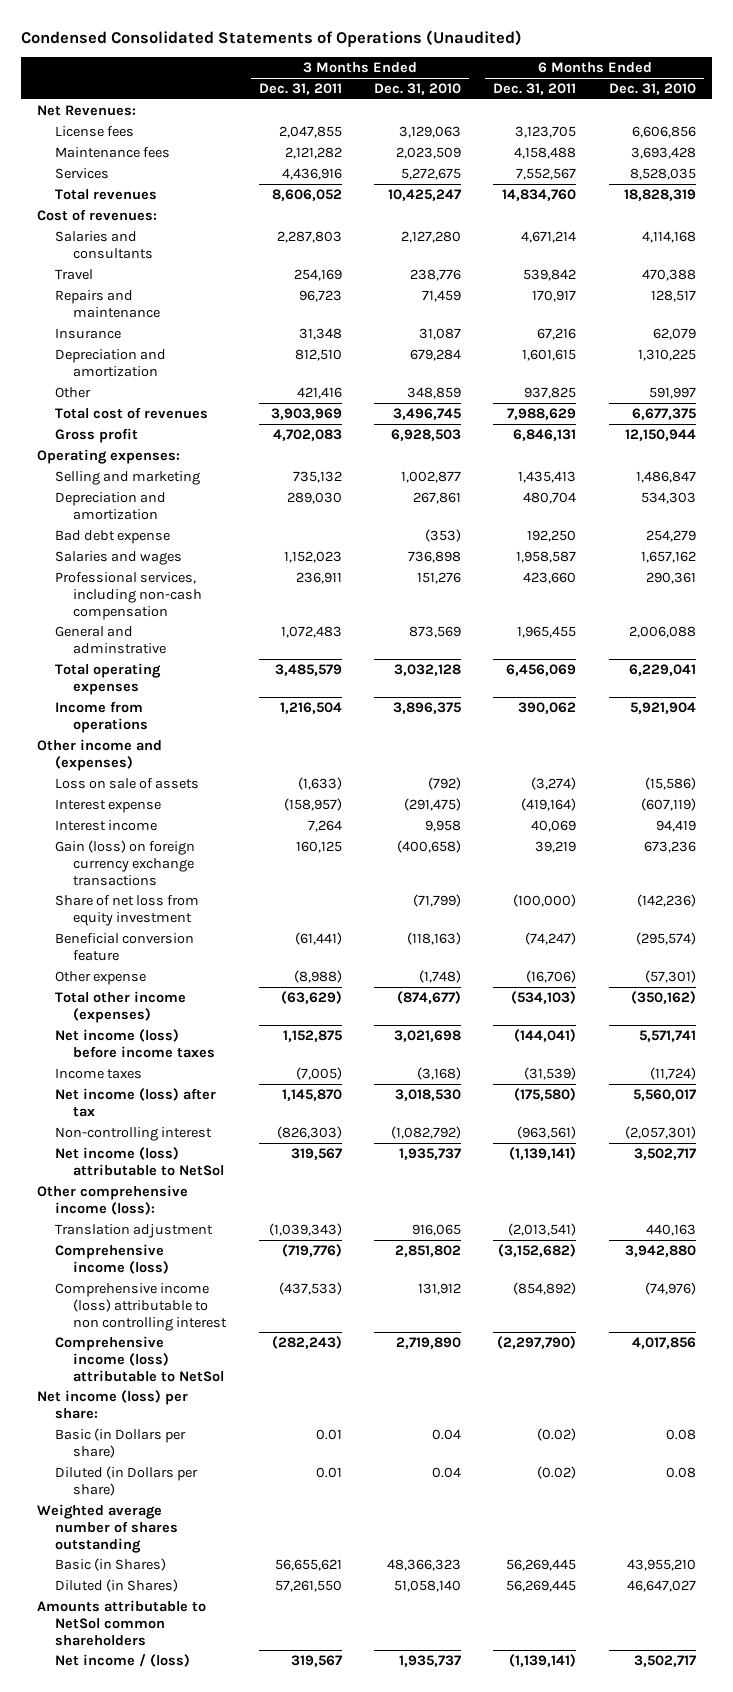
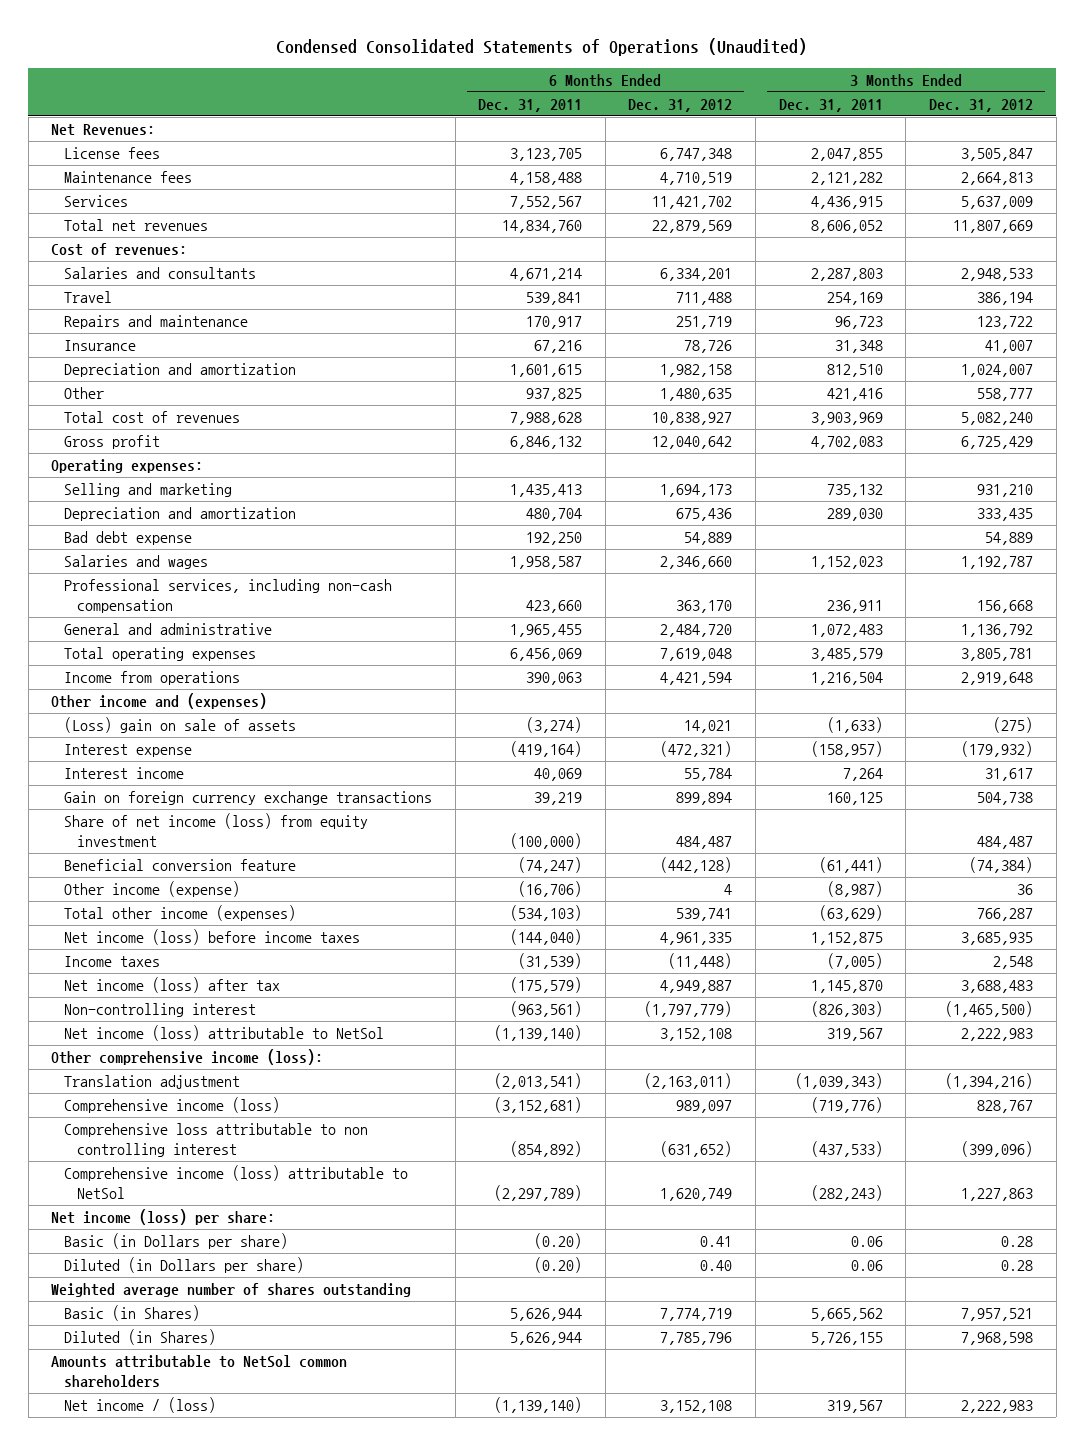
[374,82,462,95] Dec. 31, 2010 -> none
[608,82,696,95] Dec. 31, 2010 -> none
none -> [628,98,733,112] Dec. 31, 2012
none -> [928,98,1033,112] Dec. 31, 2012
[281,167,342,180] 4,436,916 -> [810,195,883,209] 4,436,915
[55,188,158,200] Total revenues -> [63,218,208,231] Total net revenues
[523,268,577,281] 539,842 -> [526,291,583,305] 539,841
[507,407,577,420] 7,988,629 -> [510,411,583,425] 7,988,628
[513,428,577,441] 6,846,131 -> [510,435,583,449] 6,846,132
[55,625,167,654] General and adminstrative -> [63,622,272,635] General and administrative
[518,701,577,714] 390,062 -> [526,671,583,685] 390,063
[55,777,200,789] Loss on sale of assets -> [63,716,296,733] (Loss) gain on sale of assets
[55,839,196,886] Gain (loss) on foreign currency exchange transactions -> [63,790,432,805] Gain on foreign currency exchange transactions
[55,894,200,926] Share of net loss from equity investment -> [63,812,368,848] Share of net income (loss) from equity investment
[55,970,147,985] Other expense -> [63,880,240,897] Other income (expense)
[293,969,342,983] (8,988) -> [826,880,883,897] (8,987)
[514,1028,577,1042] (144,041) -> [510,928,583,945] (144,040)
[514,1087,577,1101] (175,580) -> [510,976,583,993] (175,579)
[509,1146,577,1160] (1,139,141) -> [494,1024,583,1041] (1,139,140)
[498,1243,577,1257] (3,152,682) -> [494,1096,583,1113] (3,152,681)
[55,1282,228,1331] Comprehensive income (loss) attributable to non controlling interest -> [63,1122,368,1158] Comprehensive loss attributable to non controlling interest
[497,1335,577,1349] (2,297,790) -> [494,1185,583,1202] (2,297,789)
[315,1428,342,1440] 0.01 -> [850,1235,883,1247] 0.06
[537,1427,577,1441] (0.02) -> [534,1232,583,1249] (0.20)
[315,1466,342,1478] 0.01 -> [850,1259,883,1271] 0.06
[537,1465,577,1479] (0.02) -> [534,1256,583,1273] (0.20)
[274,1558,342,1571] 56,655,621 -> [810,1307,883,1321] 5,665,562
[506,1558,577,1571] 56,269,445 -> [510,1307,583,1321] 5,626,944
[274,1579,342,1592] 57,261,550 -> [810,1331,883,1345] 5,726,155
[506,1579,577,1592] 56,269,445 -> [510,1331,583,1345] 5,626,944
[509,1653,577,1667] (1,139,141) -> [494,1396,583,1413] (1,139,140)

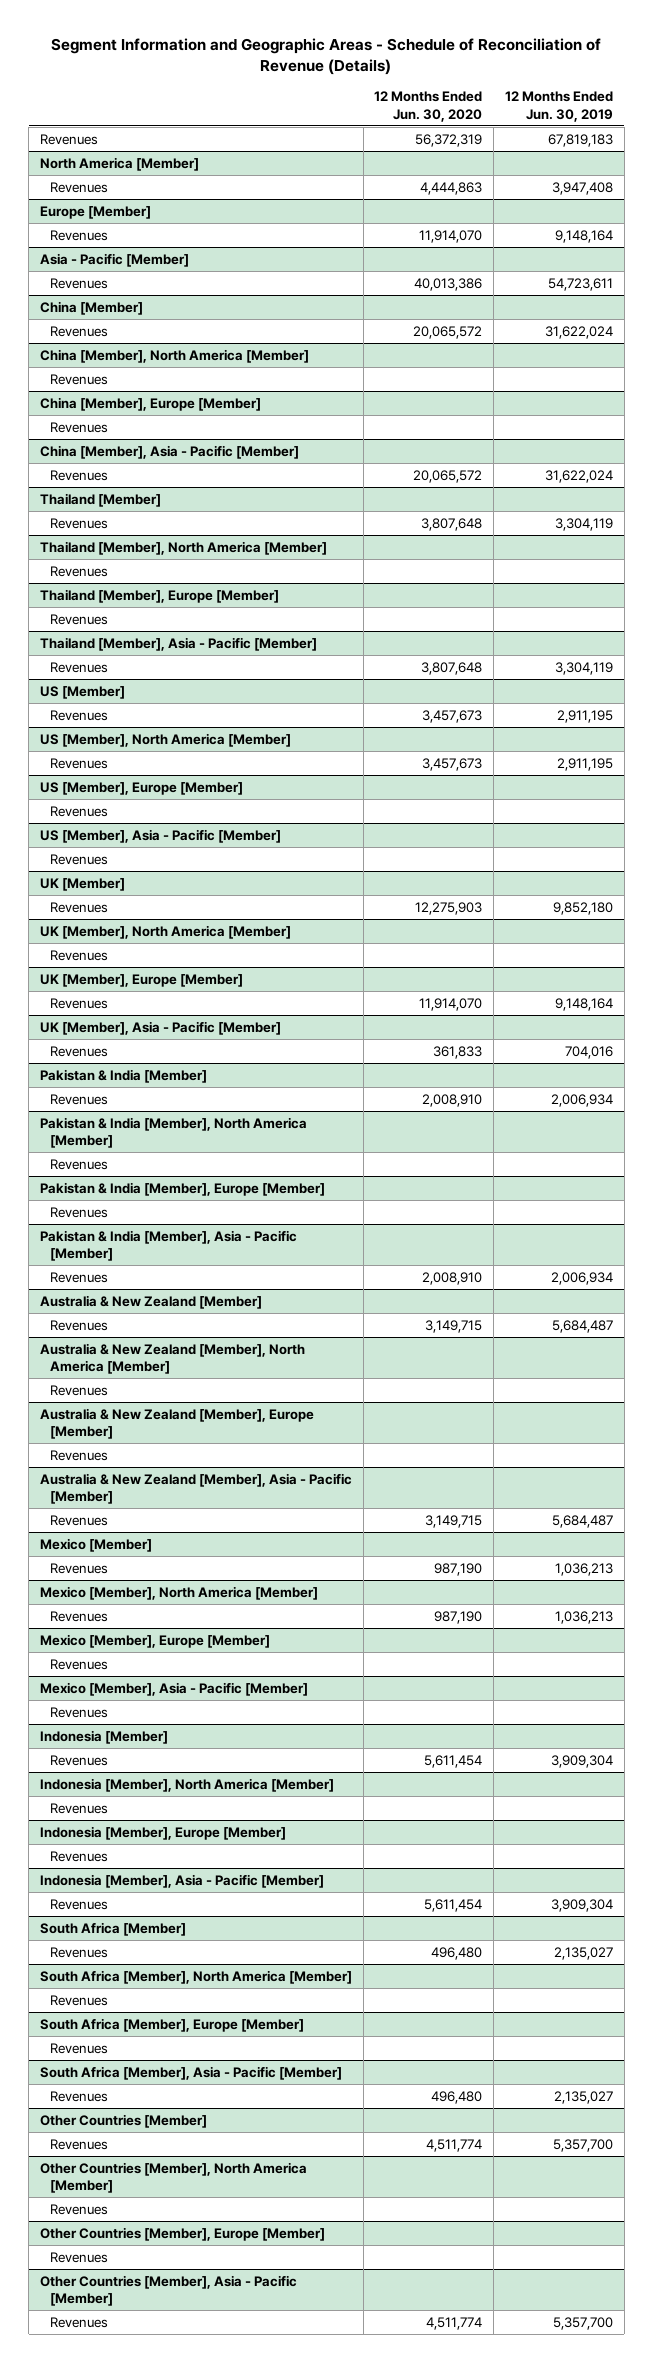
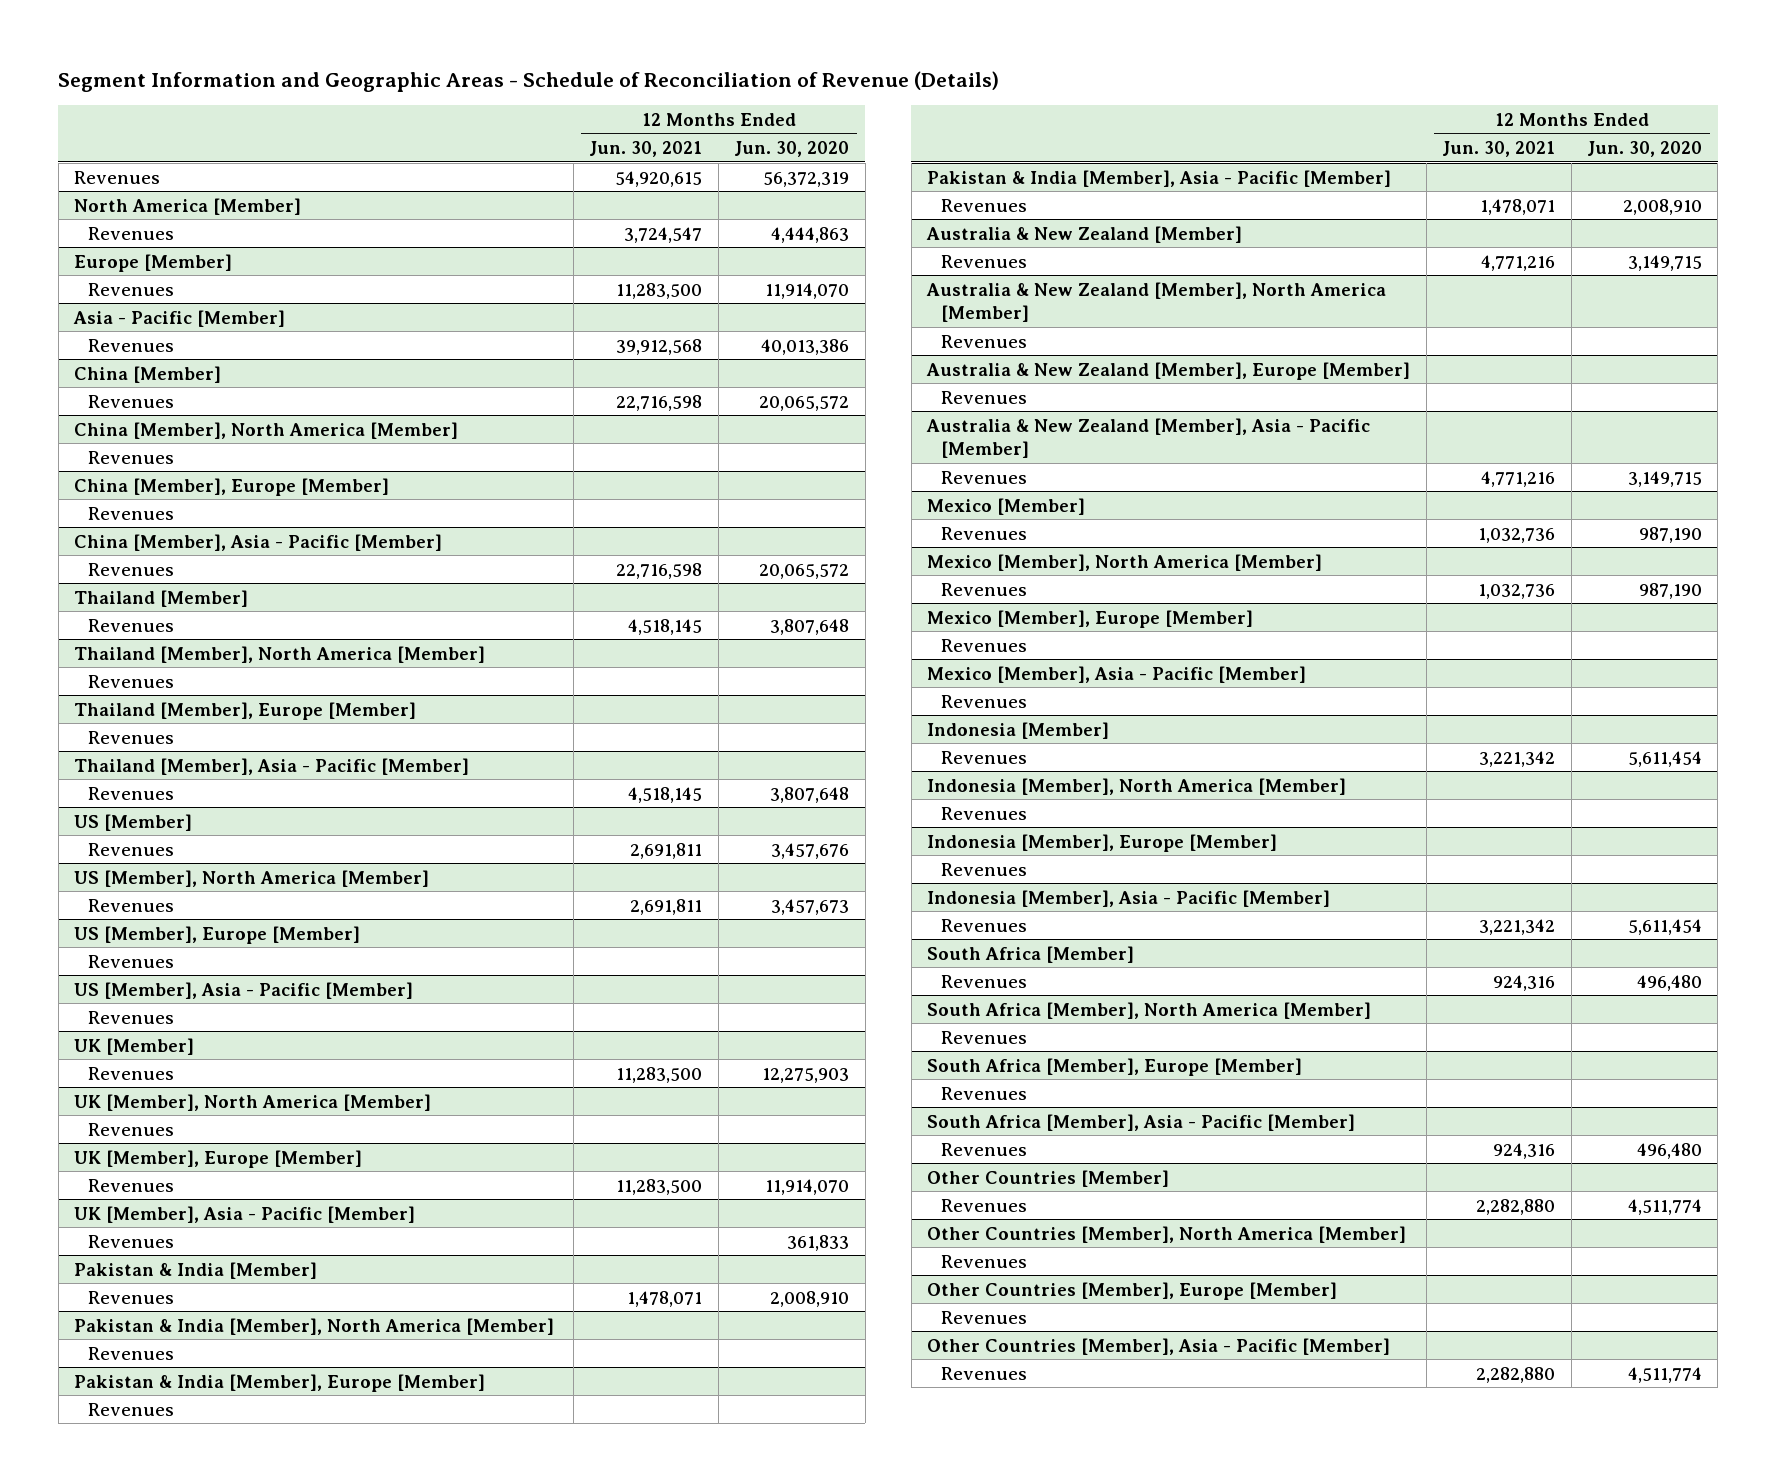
[504,91,613,122] 12 Months Ended Jun. 30, 2019 -> none
none -> [589,141,703,158] Jun. 30, 2021
[422,709,483,723] 3,457,673 -> [771,842,850,859] 3,457,676

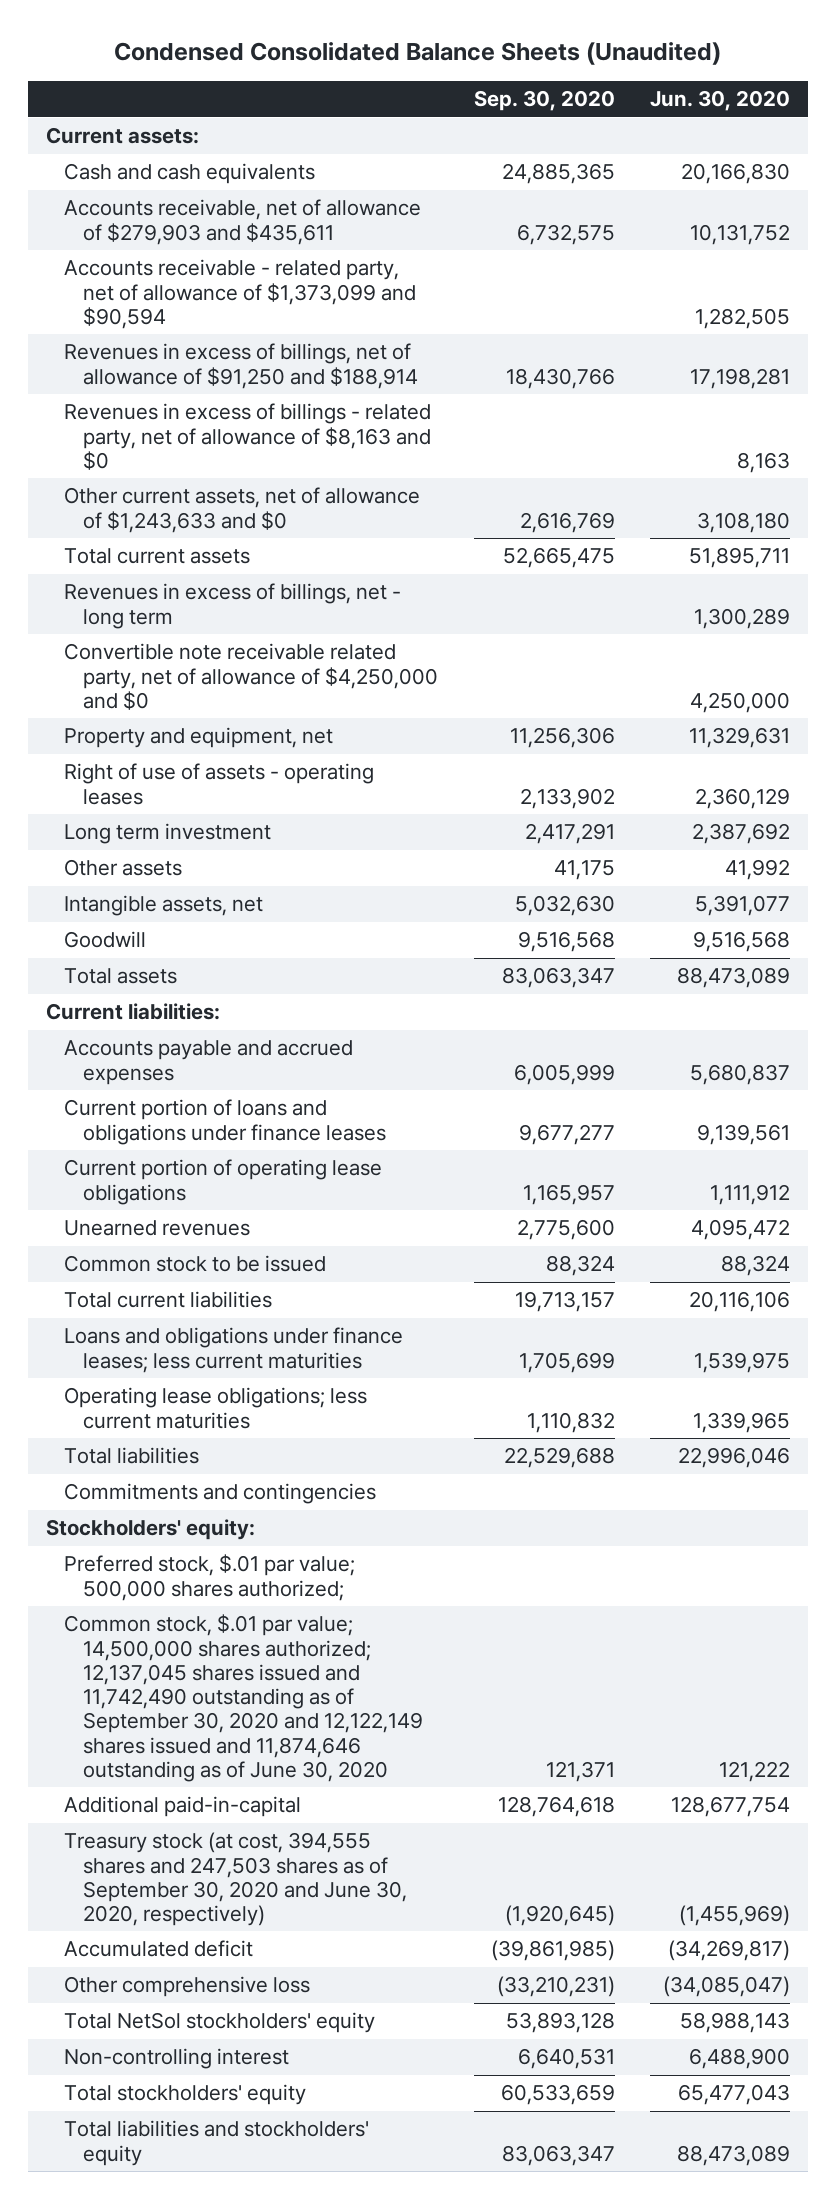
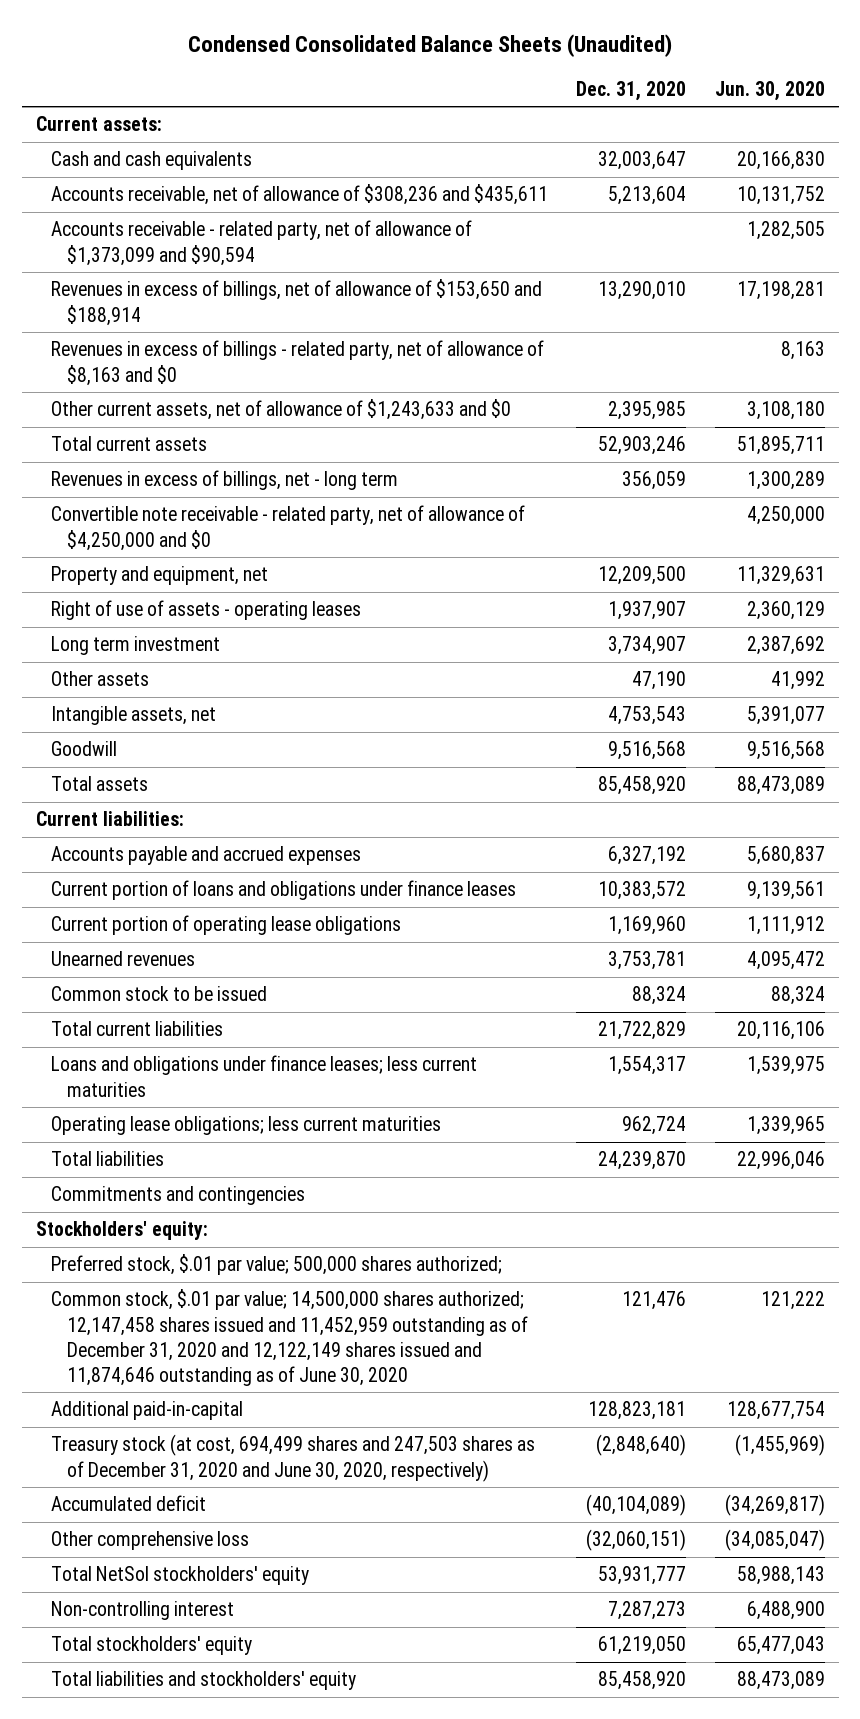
[473,90,615,112] Sep. 30, 2020 -> none
none -> [576,80,687,101] Dec. 31, 2020
[64,199,422,245] Accounts receivable, net of allowance of $279,903 and $435,611 -> [51,184,549,206] Accounts receivable, net of allowance of $308,236 and $435,611
[64,343,418,389] Revenues in excess of billings, net of allowance of $91,250 and $188,914 -> [51,279,543,326] Revenues in excess of billings, net of allowance of $153,650 and $188,914
[64,643,438,710] Convertible note receivable related party, net of allowance of $4,250,000 and $0 -> [51,505,526,551] Convertible note receivable - related party, net of allowance of $4,250,000 and $0
[64,1614,423,1782] Common stock, $.01 par value; 14,500,000 shares authorized; 12,137,045 shares issued and 11,742,490 outstanding as of September 30, 2020 and 12,122,149 shares issued and 11,874,646 outstanding as of June 30, 2020 -> [51,1289,528,1386] Common stock, $.01 par value; 14,500,000 shares authorized; 12,147,458 shares issued and 11,452,959 outstanding as of December 31, 2020 and 12,122,149 shares issued and 11,874,646 outstanding as of June 30, 2020
[64,1832,407,1927] Treasury stock (at cost, 394,555 shares and 247,503 shares as of September 30, 2020 and June 30, 2020, respectively) -> [51,1434,536,1482] Treasury stock (at cost, 694,499 shares and 247,503 shares as of December 31, 2020 and June 30, 2020, respectively)

